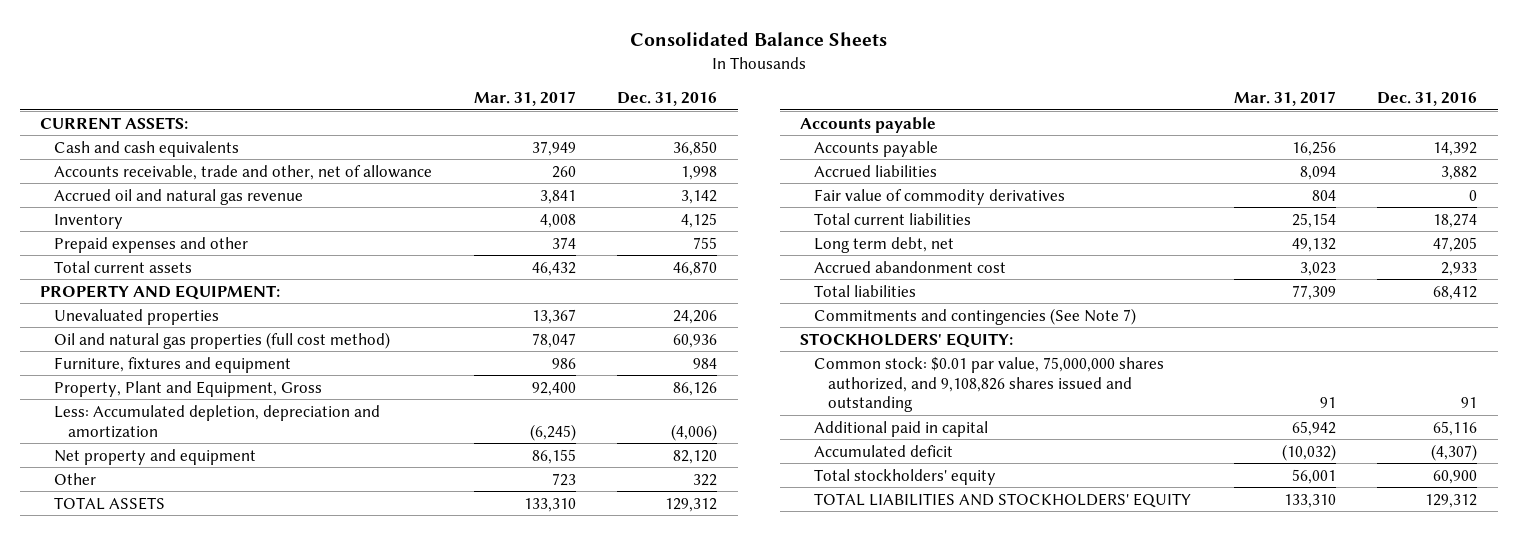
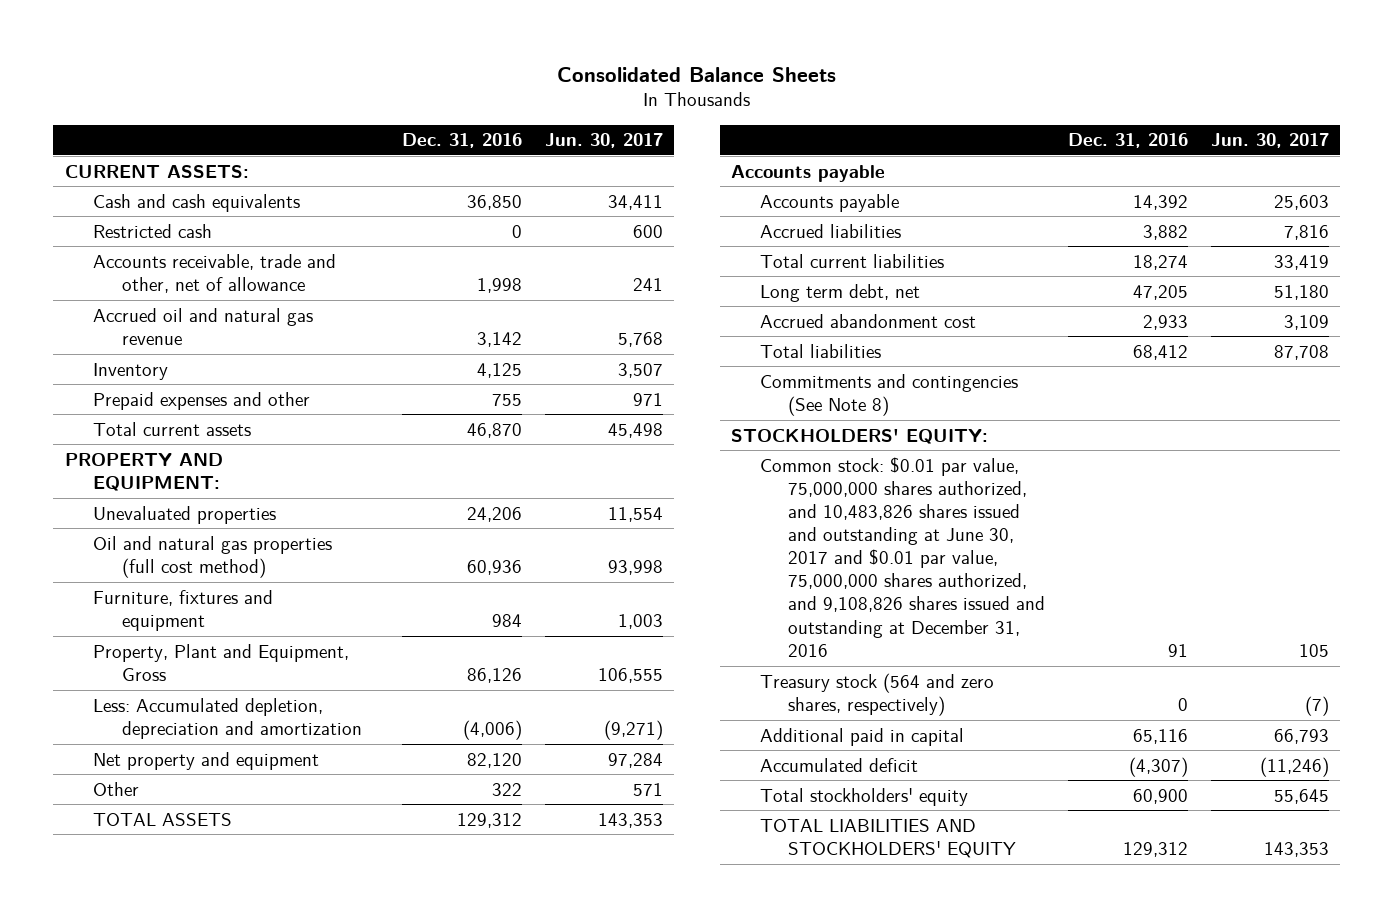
[473,91,576,107] Mar. 31, 2017 -> none
none -> [544,133,663,149] Jun. 30, 2017
none -> [93,223,213,238] Restricted cash
[814,188,1066,205] Fair value of commodity derivatives -> none
[814,307,1137,325] Commitments and contingencies (See Note 7) -> [759,373,1018,416] Commitments and contingencies (See Note 8)
[814,356,1165,413] Common stock: $0.01 par value, 75,000,000 shares authorized, and 9,108,826 shares issued and outstanding -> [759,456,1046,657] Common stock: $0.01 par value, 75,000,000 shares authorized, and 10,483,826 shares issued and outstanding at June 30, 2017 and $0.01 par value, 75,000,000 shares authorized, and 9,108,826 shares issued and outstanding at December 31, 2016
none -> [759,672,994,716] Treasury stock (564 and zero shares, respectively)

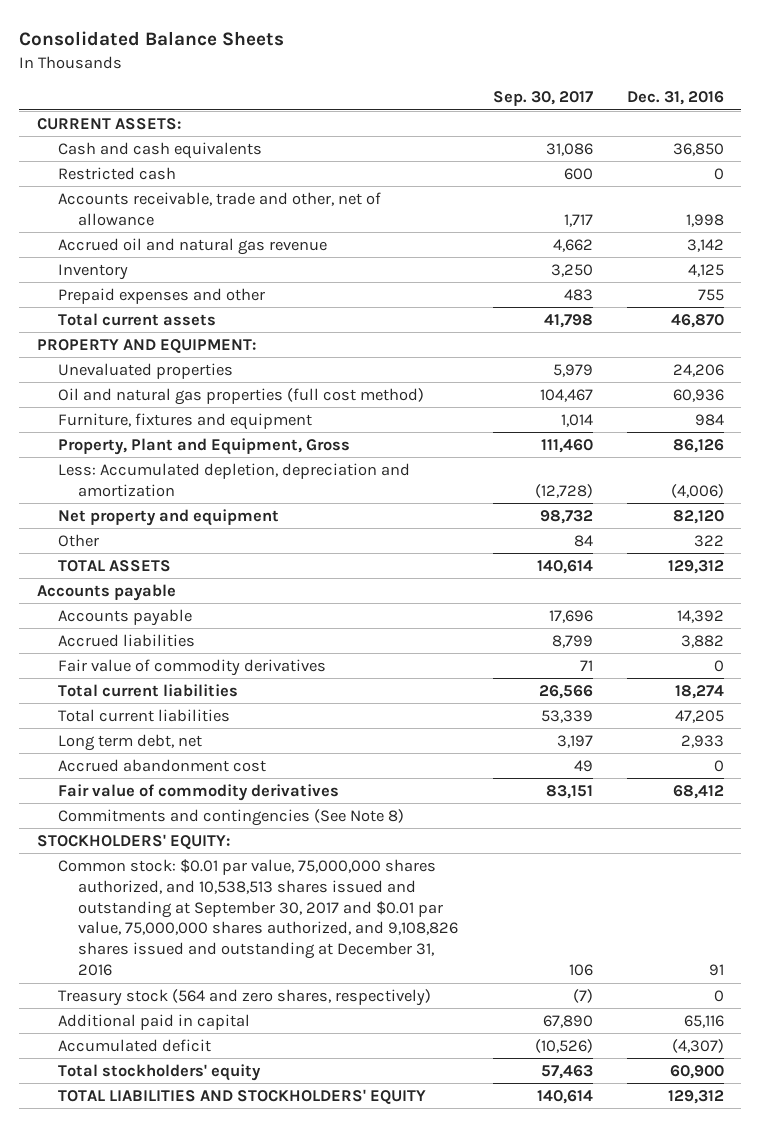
[544,133,663,149] Jun. 30, 2017 -> none
none -> [492,91,593,107] Sep. 30, 2017
none -> [57,658,326,676] Fair value of commodity derivatives
none -> [57,708,230,722] Total current liabilities
[1133,284,1189,300] 47,205 -> [680,734,724,748] 2,933
[1143,314,1189,330] 2,933 -> [713,759,724,772] 0
[759,343,881,358] Total liabilities -> [57,783,339,801] Fair value of commodity derivatives
[759,456,1046,657] Common stock: $0.01 par value, 75,000,000 shares authorized, and 10,483,826 shares issued and outstanding at June 30, 2017 and $0.01 par value, 75,000,000 shares authorized, and 9,108,826 shares issued and outstanding at December 31, 2016 -> [57,858,459,977] Common stock: $0.01 par value, 75,000,000 shares authorized, and 10,538,513 shares issued and outstanding at September 30, 2017 and $0.01 par value, 75,000,000 shares authorized, and 9,108,826 shares issued and outstanding at December 31, 2016

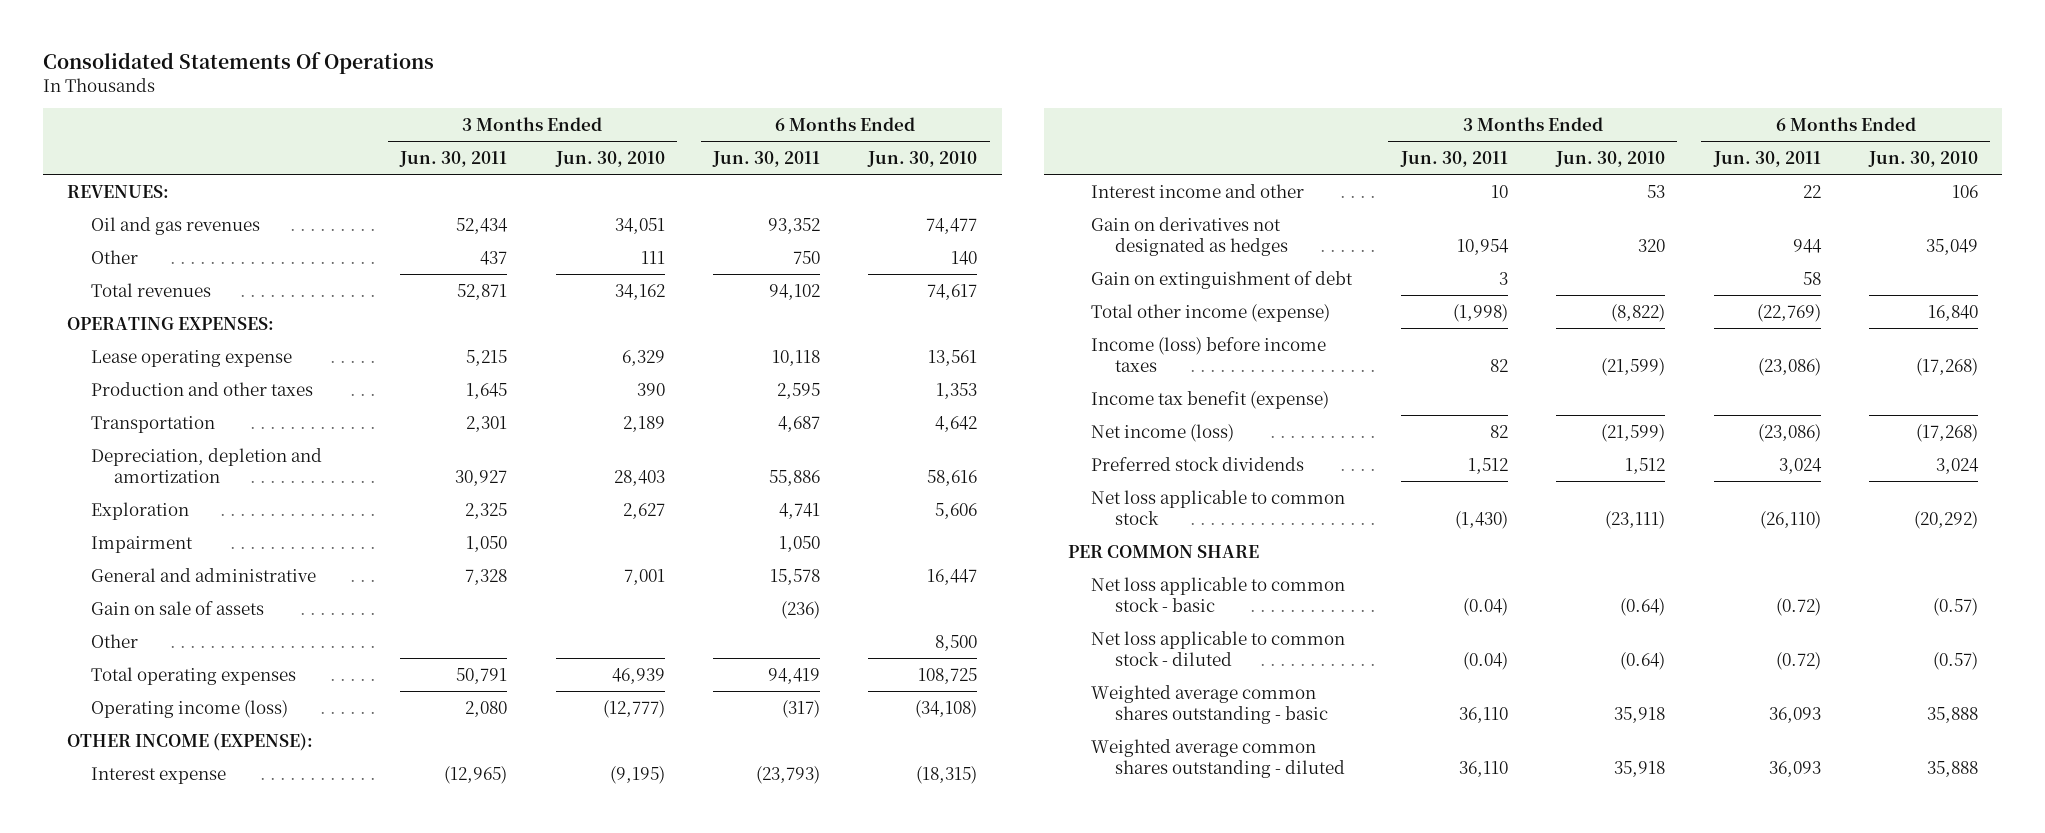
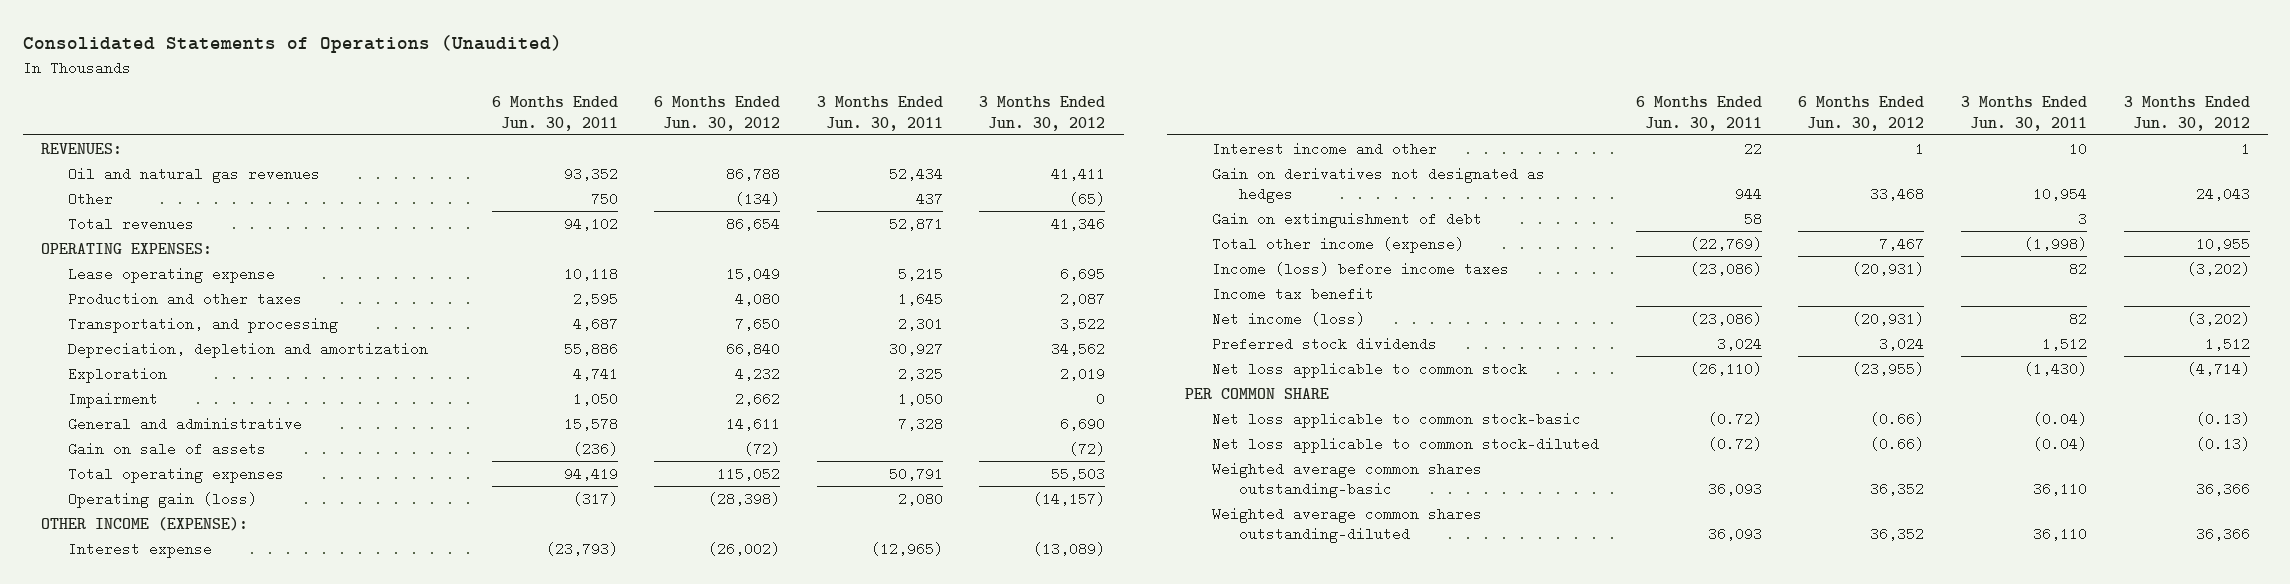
[42,51,434,74] Consolidated Statements Of Operations -> [22,35,562,54] Consolidated Statements of Operations (Unaudited)
[554,151,665,168] Jun. 30, 2010 -> none
[867,151,978,168] Jun. 30, 2010 -> none
none -> [654,96,781,131] 6 Months Ended Jun. 30, 2012
none -> [979,96,1106,131] 3 Months Ended Jun. 30, 2012
[90,216,260,235] Oil and gas revenues -> [68,166,321,183] Oil and natural gas revenues
[90,415,215,433] Transportation -> [68,316,339,333] Transportation, and processing
[90,633,138,648] Other -> none
[90,699,288,718] Operating income (loss) -> [68,491,258,508] Operating gain (loss)
[1091,390,1330,409] Income tax benefit (expense) -> [1212,286,1375,301] Income tax benefit
[1091,576,1346,612] Net loss applicable to common stock - basic -> [1212,411,1582,428] Net loss applicable to common stock-basic
[1091,630,1346,666] Net loss applicable to common stock - diluted -> [1212,436,1600,453] Net loss applicable to common stock-diluted
[1091,684,1328,724] Weighted average common shares outstanding - basic -> [1212,461,1483,498] Weighted average common shares outstanding-basic
[1091,738,1345,778] Weighted average common shares outstanding - diluted -> [1212,506,1483,543] Weighted average common shares outstanding-diluted

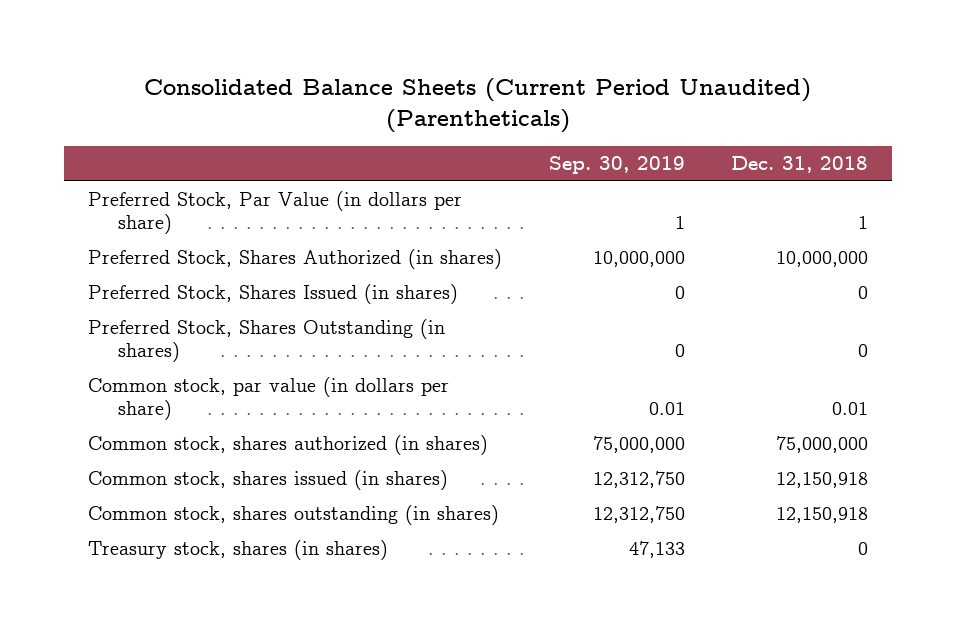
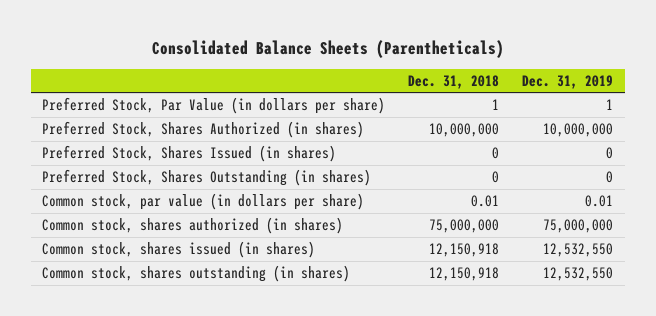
[144,78,812,133] Consolidated Balance Sheets (Current Period Unaudited) (Parentheticals) -> [151,39,504,58] Consolidated Balance Sheets (Parentheticals)
[548,155,685,174] Sep. 30, 2019 -> none
none -> [522,74,614,89] Dec. 31, 2019
[87,540,388,561] Treasury stock, shares (in shares) -> none

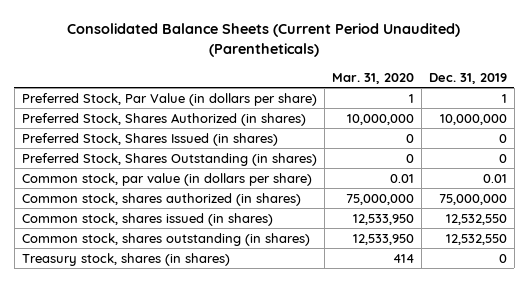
[151,39,504,58] Consolidated Balance Sheets (Parentheticals) -> [67,23,461,58] Consolidated Balance Sheets (Current Period Unaudited) (Parentheticals)
[408,74,500,89] Dec. 31, 2018 -> none
none -> [331,72,414,84] Mar. 31, 2020
none -> [21,252,230,266] Treasury stock, shares (in shares)

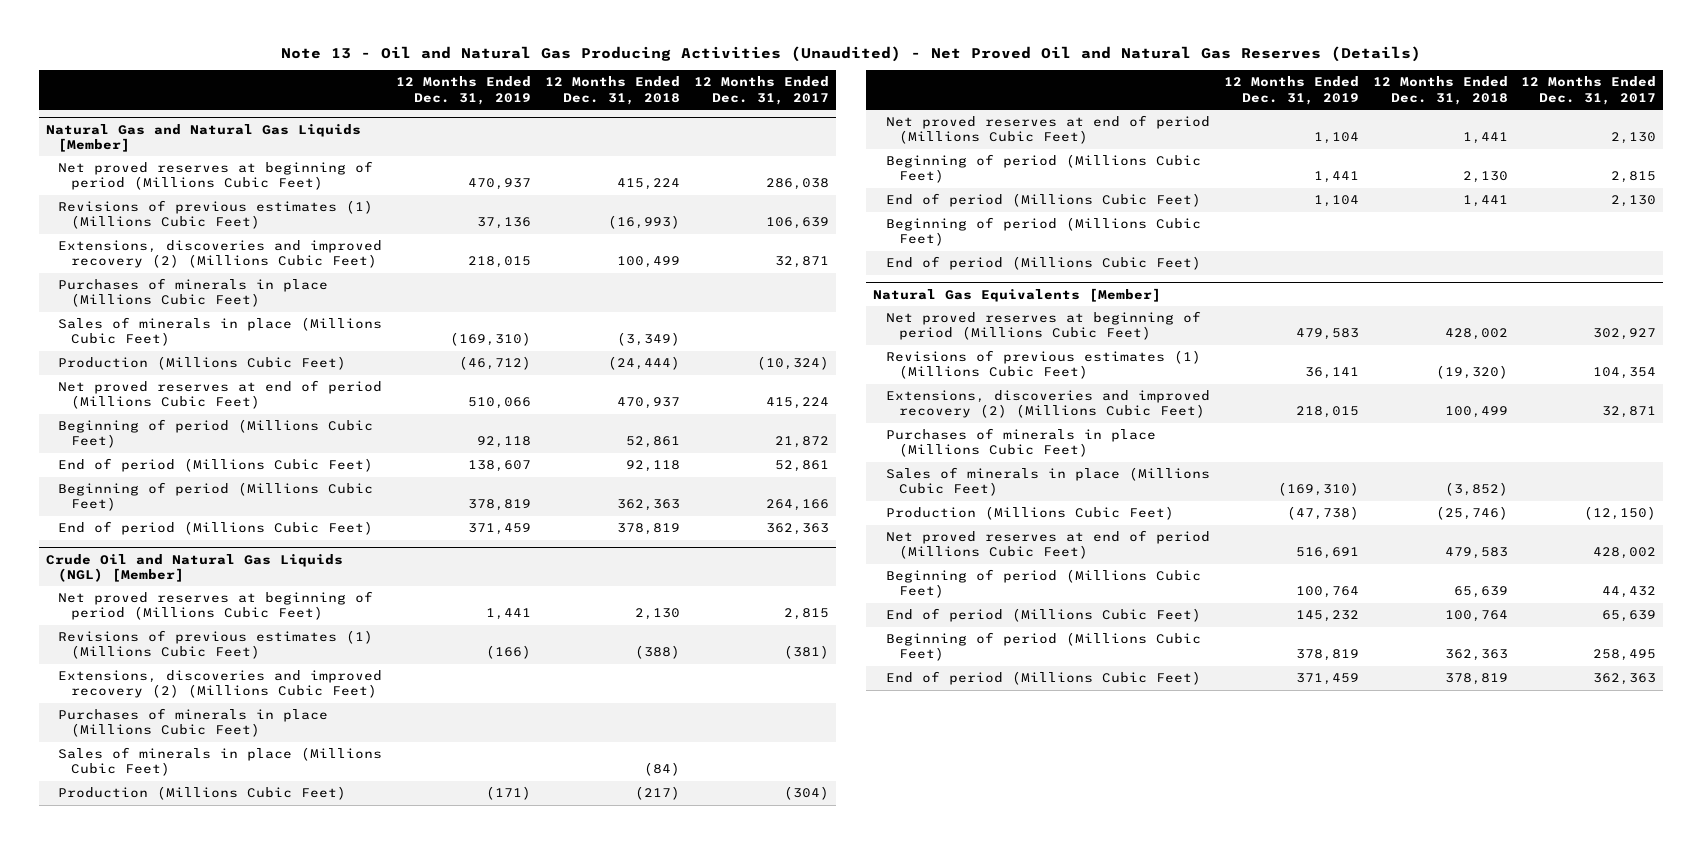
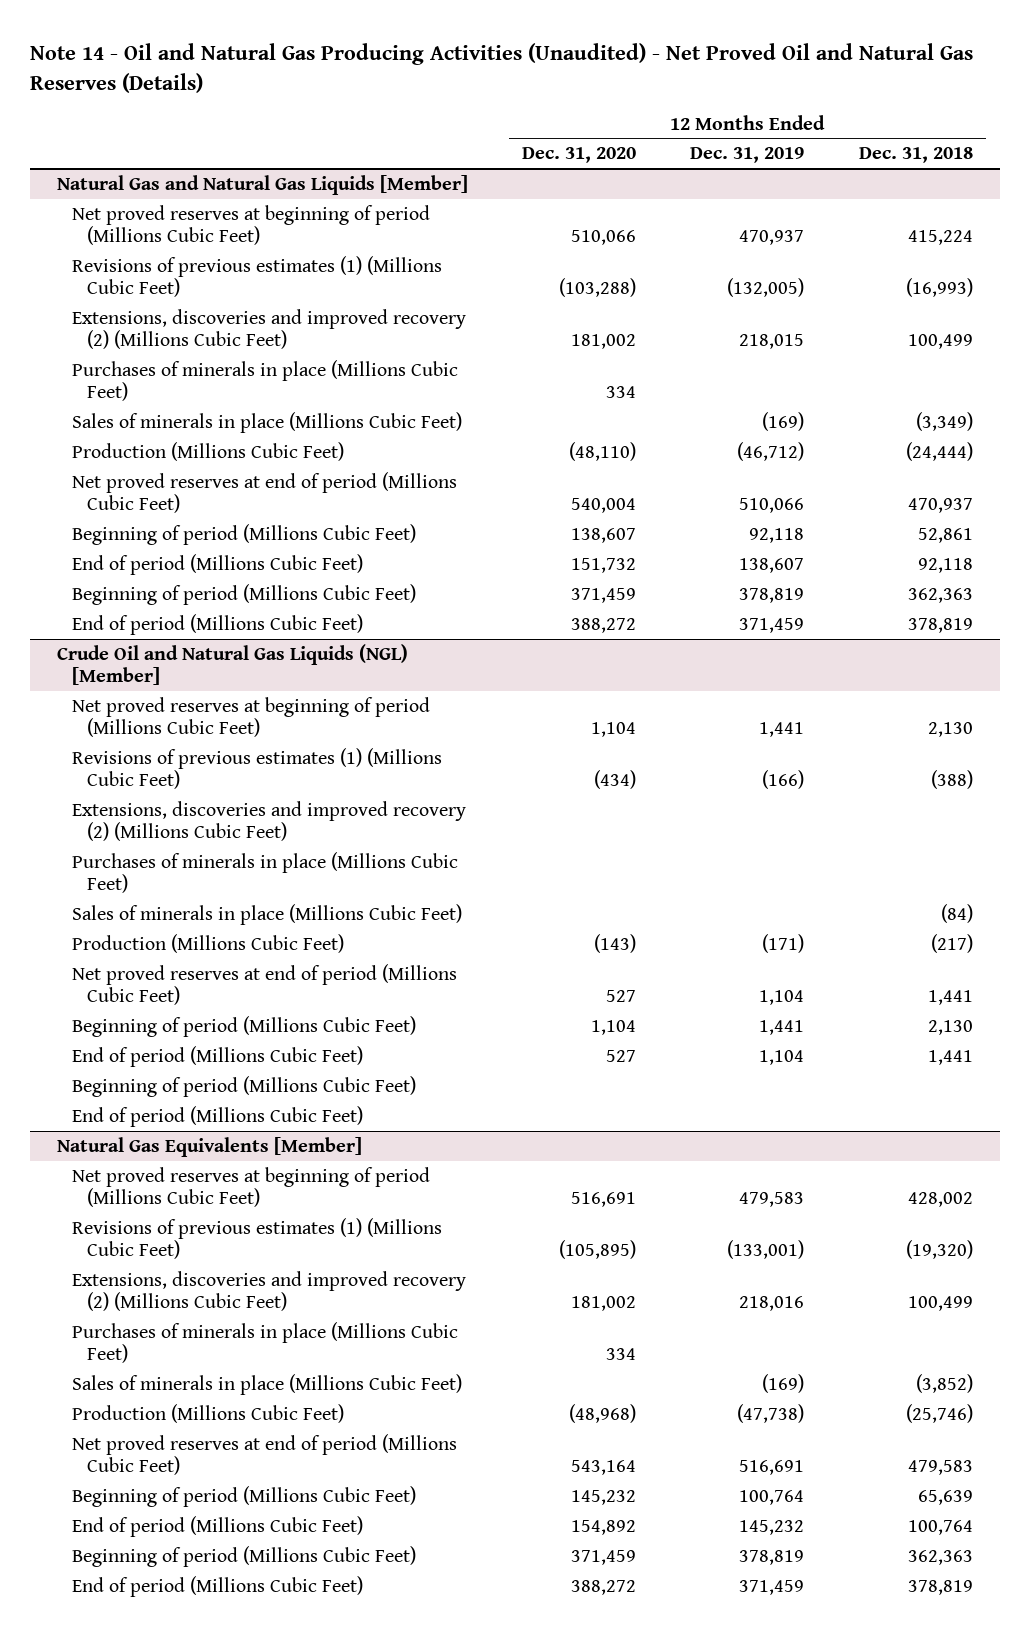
[281,45,1422,62] Note 13 - Oil and Natural Gas Producing Activities (Unaudited) - Net Proved Oil and Natural Gas Reserves (Details) -> [29,42,973,93] Note 14 - Oil and Natural Gas Producing Activities (Unaudited) - Net Proved Oil and Natural Gas Reserves (Details)
[693,76,829,105] 12 Months Ended Dec. 31, 2017 -> none
none -> [522,147,637,164] Dec. 31, 2020
[477,217,532,230] 37,136 -> [727,278,805,298] (132,005)
[450,332,532,347] (169,310) -> [762,411,805,431] (169)
[1304,367,1359,380] 36,141 -> [727,1240,805,1260] (133,001)
[1295,406,1359,419] 218,015 -> [739,1296,805,1312] 218,016
[1277,482,1359,497] (169,310) -> [762,1373,805,1393] (169)

